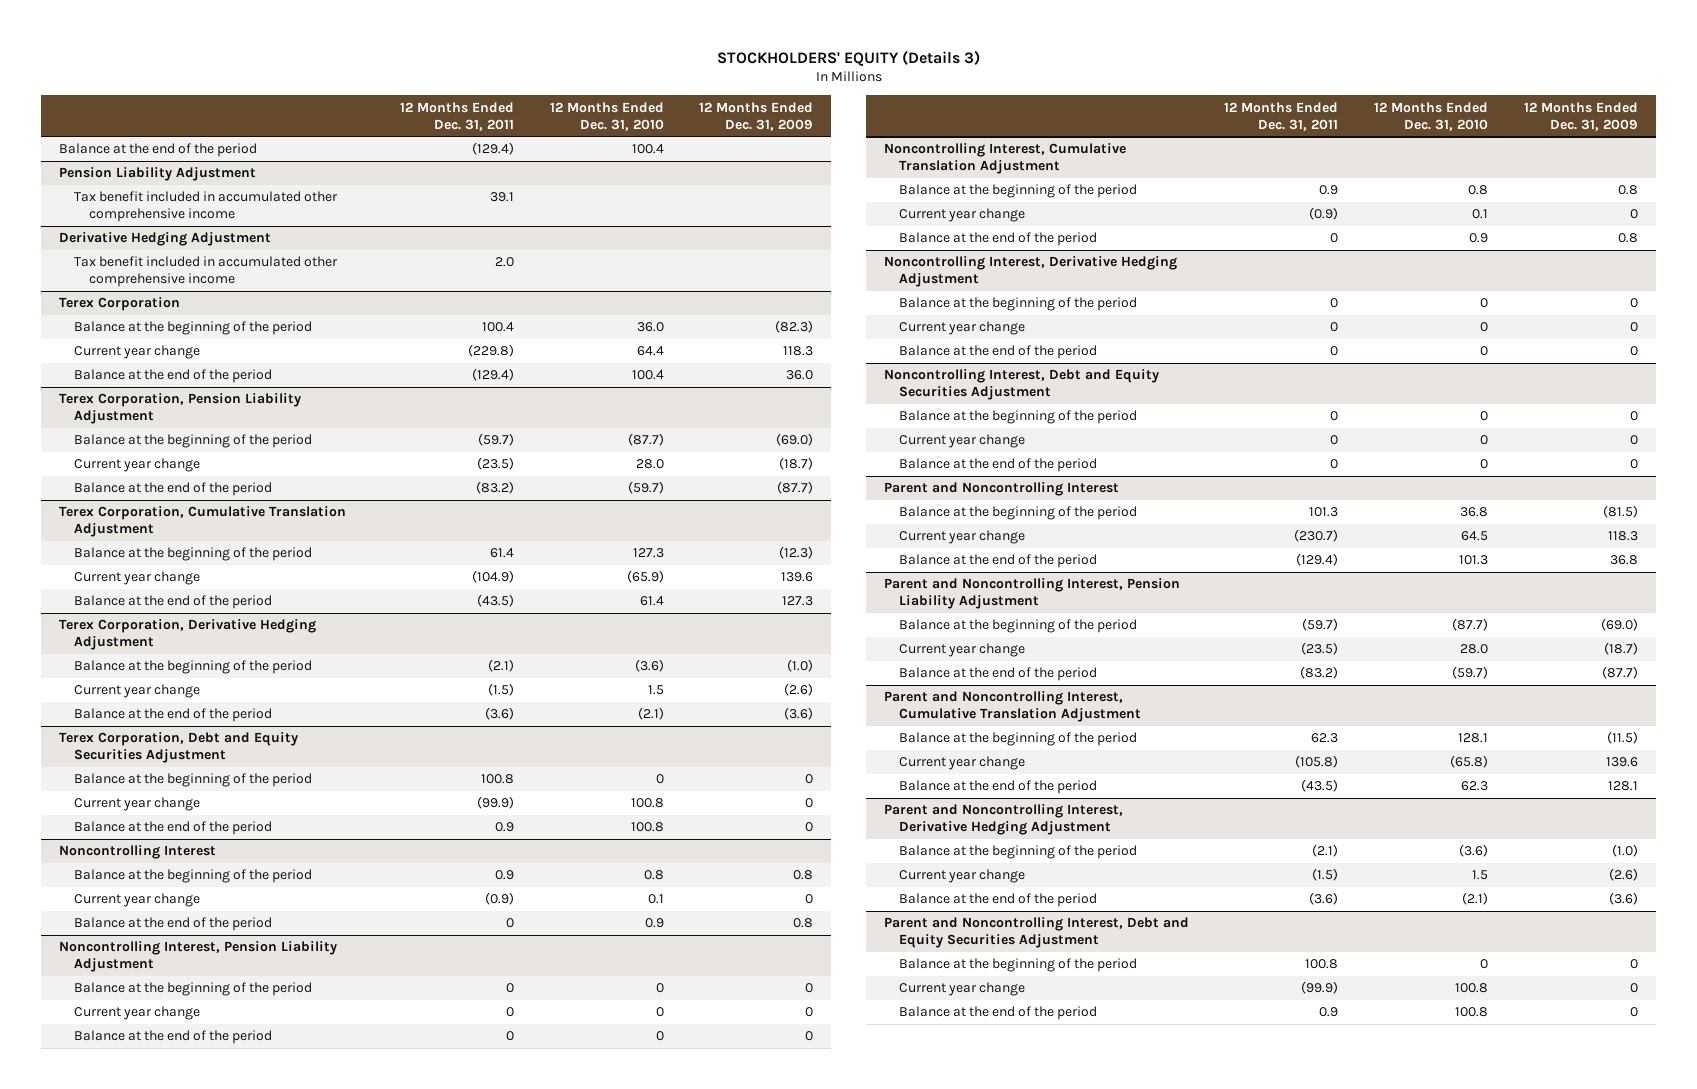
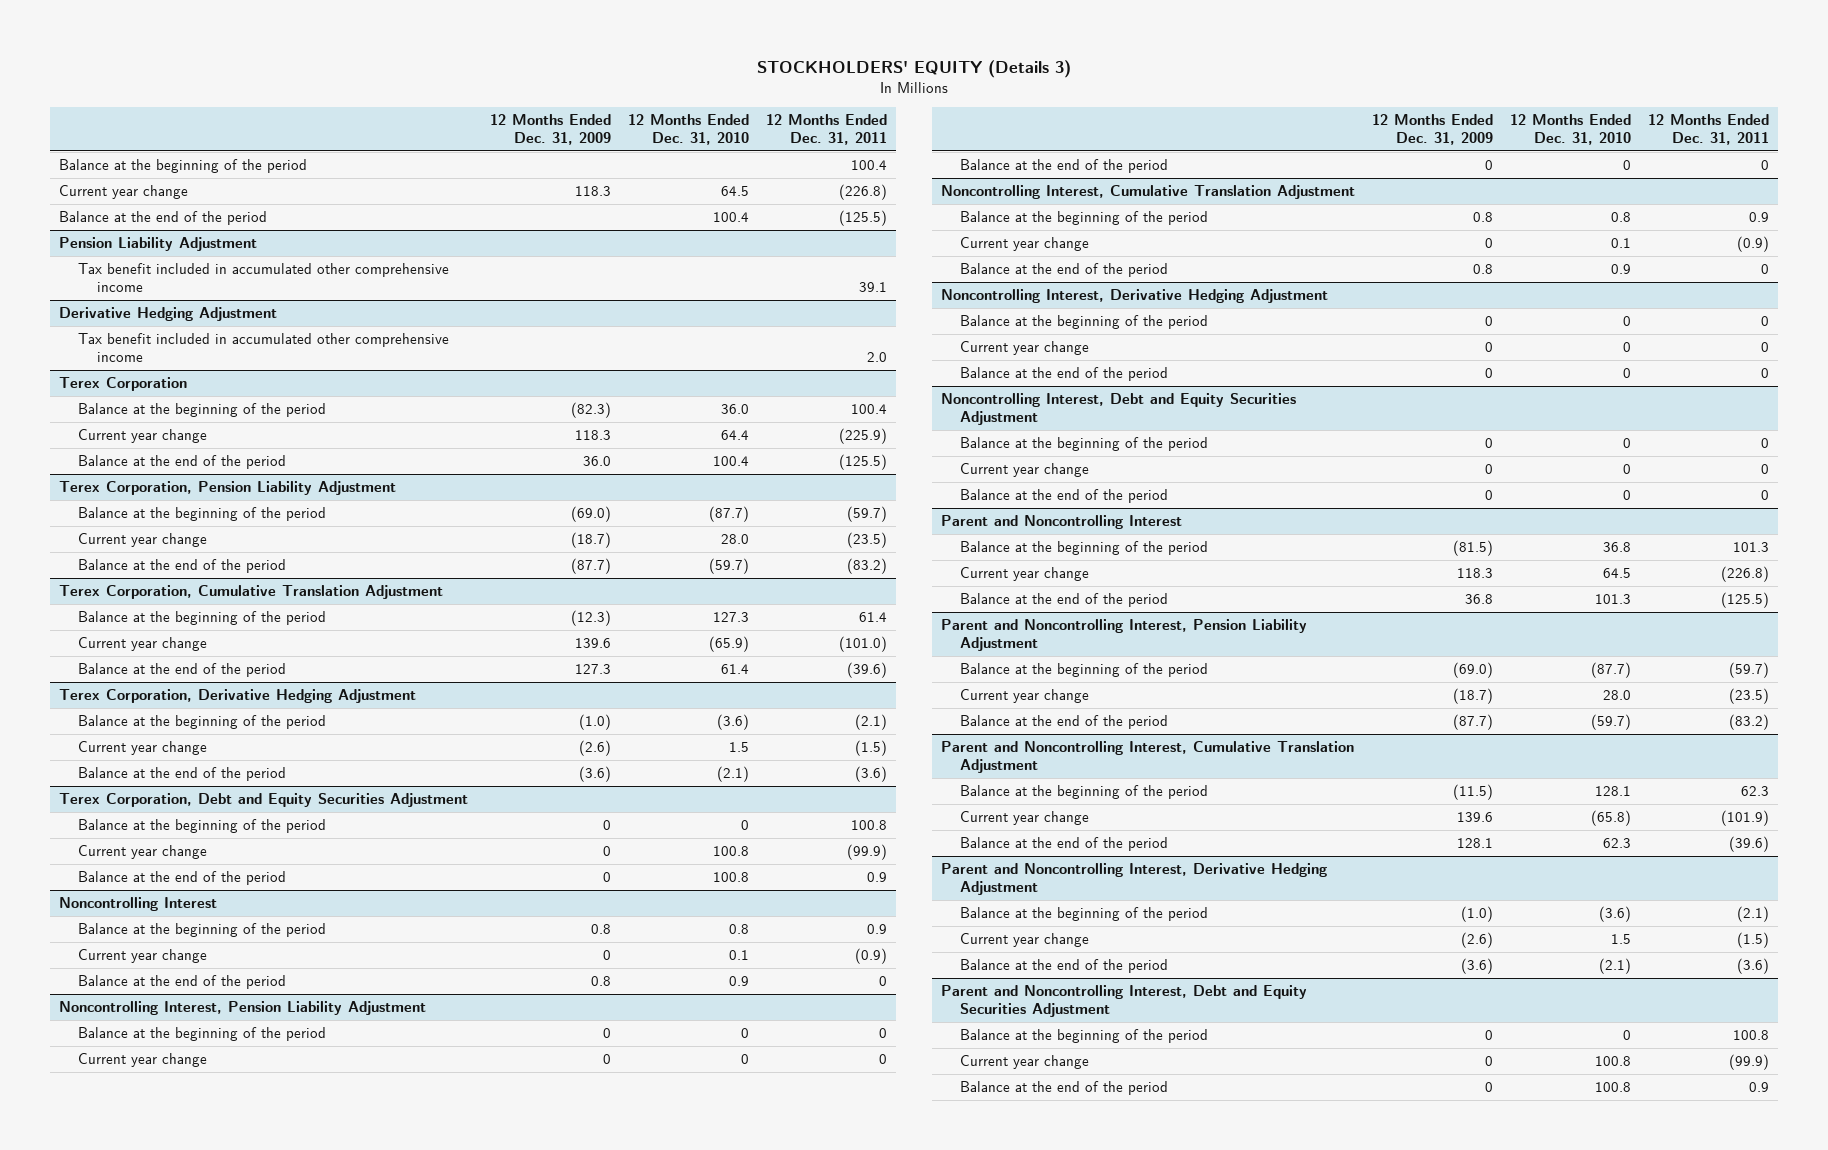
none -> [58,158,307,173] Balance at the beginning of the period
none -> [58,184,188,199] Current year change
[471,142,514,156] (129.4) -> [839,209,888,226] (125.5)
[467,344,514,358] (229.8) -> [839,427,888,444] (225.9)
[471,368,514,382] (129.4) -> [839,453,888,470] (125.5)
[471,570,514,584] (104.9) -> [839,635,888,652] (101.0)
[476,594,514,608] (43.5) -> [847,661,888,678] (39.6)
[1294,529,1339,543] (230.7) -> [1720,565,1769,582] (226.8)
[1296,553,1339,567] (129.4) -> [1720,591,1769,608] (125.5)
[1295,755,1339,769] (105.8) -> [1720,809,1769,826] (101.9)
[1301,779,1339,793] (43.5) -> [1728,835,1769,852] (39.6)

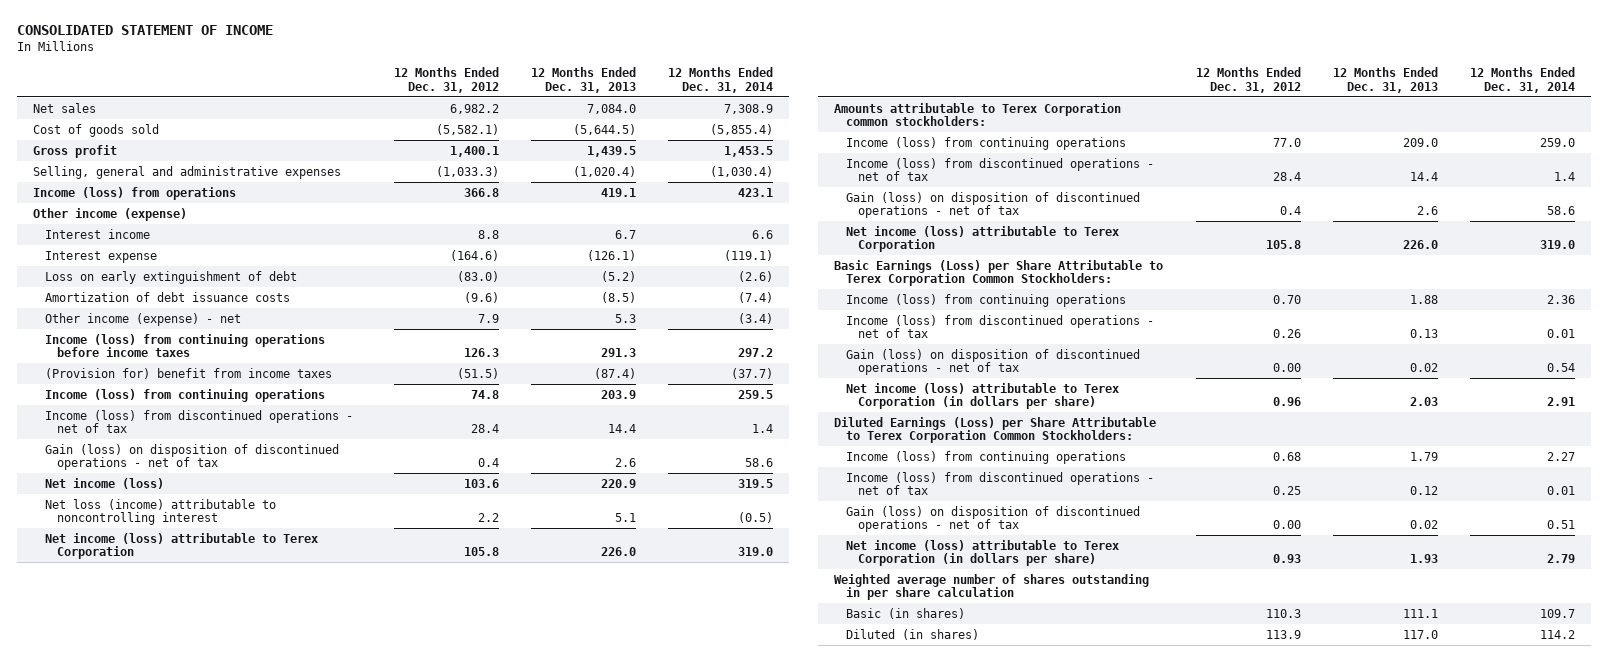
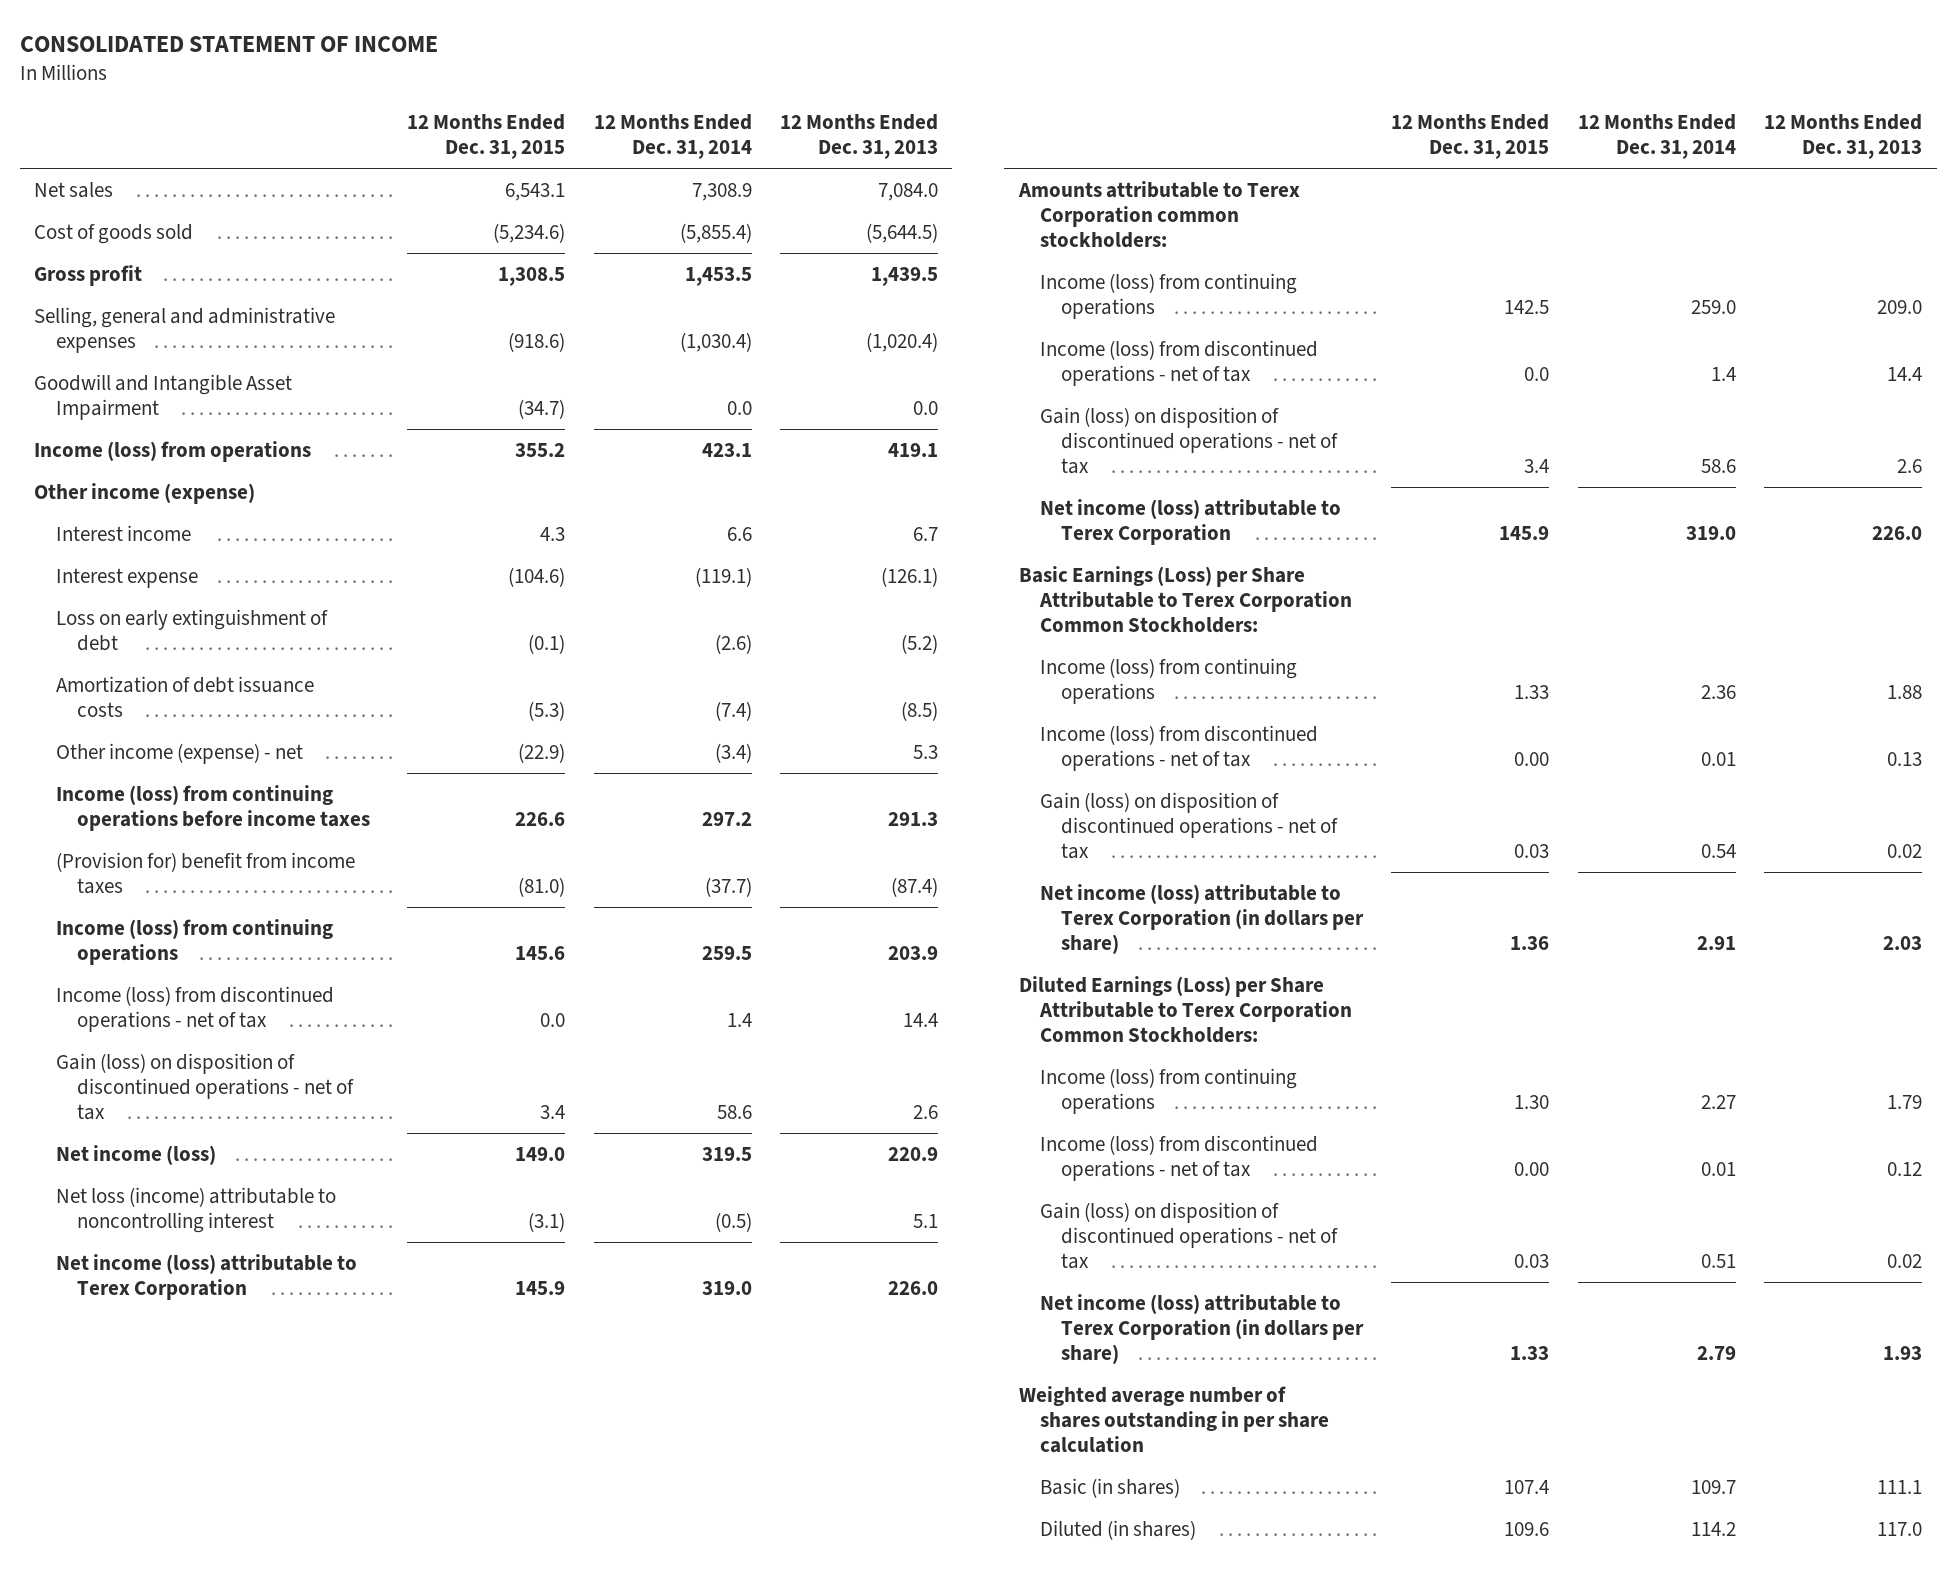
[394,67,500,93] 12 Months Ended Dec. 31, 2012 -> none
none -> [407,113,566,160] 12 Months Ended Dec. 31, 2015
none -> [34,373,293,421] Goodwill and Intangible Asset Impairment

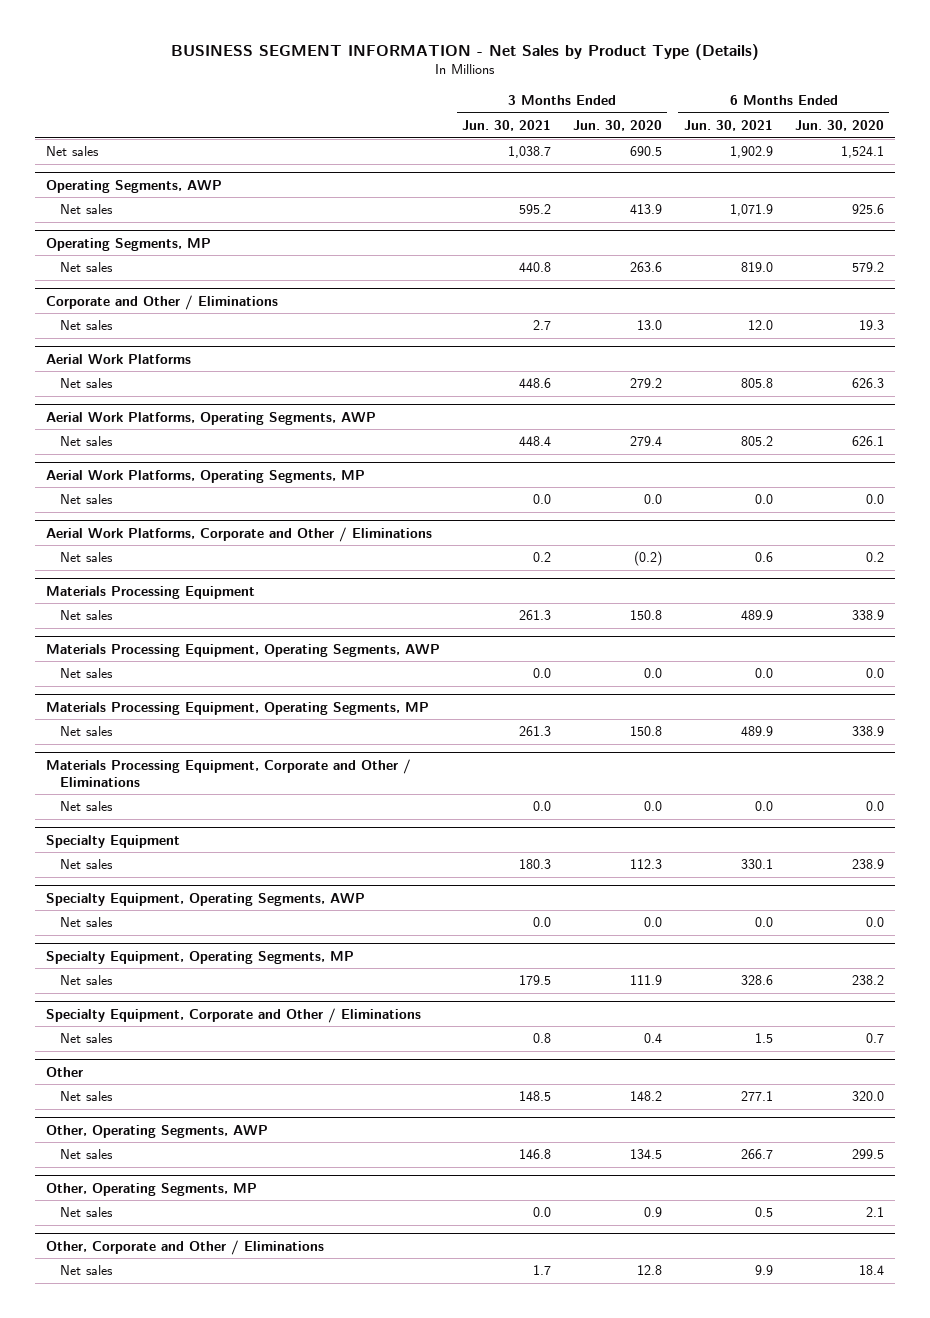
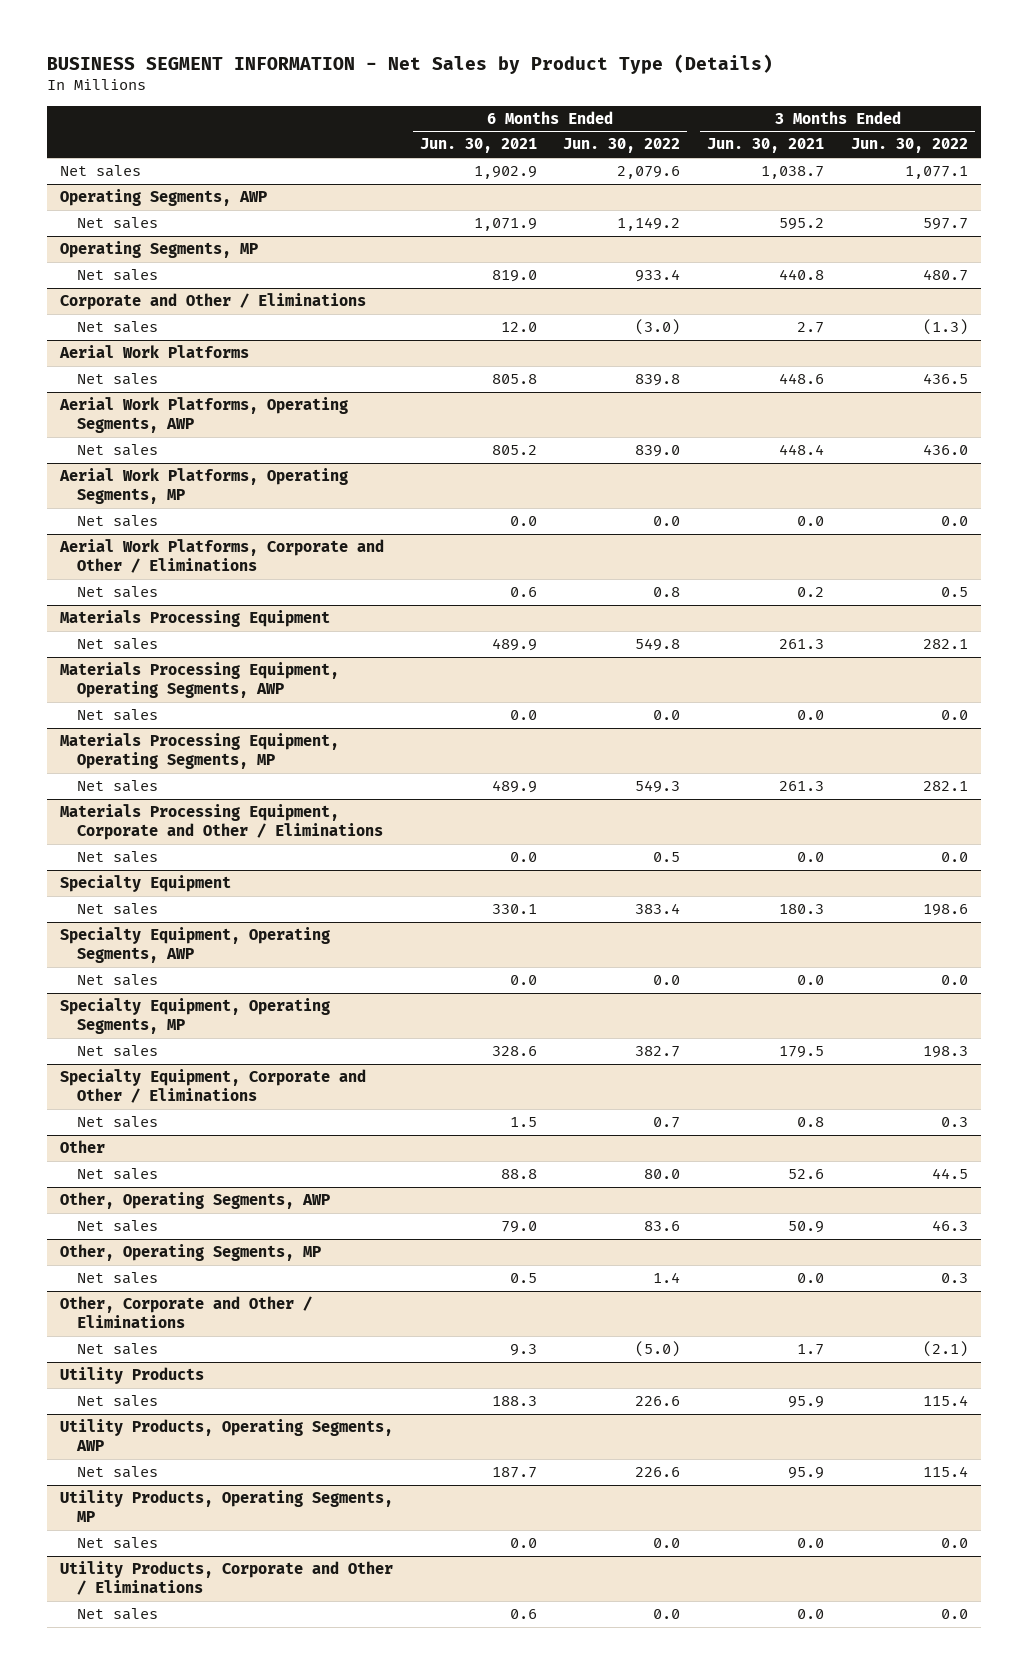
[572,119,662,131] Jun. 30, 2020 -> none
[794,119,884,131] Jun. 30, 2020 -> none
none -> [563,138,681,154] Jun. 30, 2022
none -> [850,138,968,154] Jun. 30, 2022
[519,1091,552,1102] 148.5 -> [788,1169,825,1180] 52.6
[740,1091,773,1102] 277.1 -> [500,1169,537,1180] 88.8
[519,1149,552,1160] 146.8 -> [788,1221,825,1234] 50.9
[740,1149,773,1160] 266.7 -> [500,1221,537,1234] 79.0
[754,1265,773,1276] 9.9 -> [509,1344,537,1357] 9.3
none -> [59,1367,204,1385] Utility Products
none -> [76,1395,158,1408] Net sales
none -> [59,1419,393,1452] Utility Products, Operating Segments, AWP
none -> [76,1466,158,1479] Net sales
none -> [59,1490,393,1523] Utility Products, Operating Segments, MP
none -> [76,1537,158,1550] Net sales
none -> [59,1561,393,1596] Utility Products, Corporate and Other / Eliminations
none -> [76,1608,158,1621] Net sales

